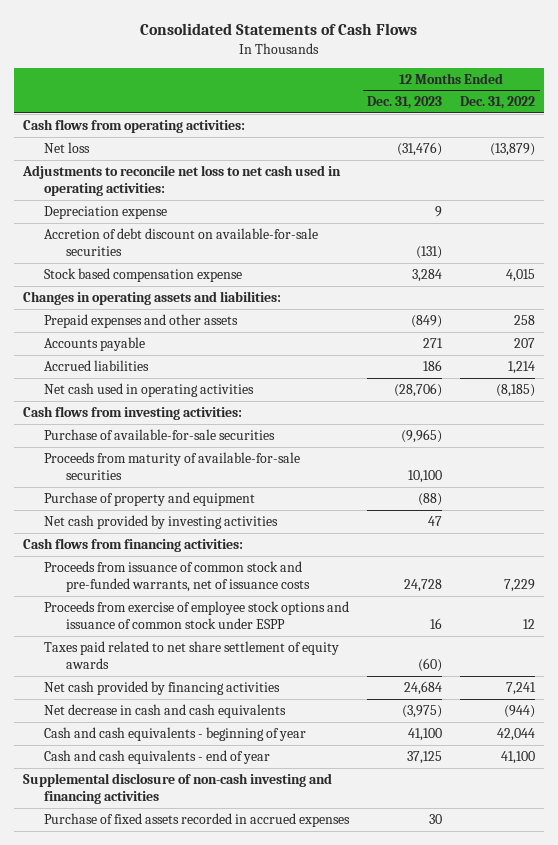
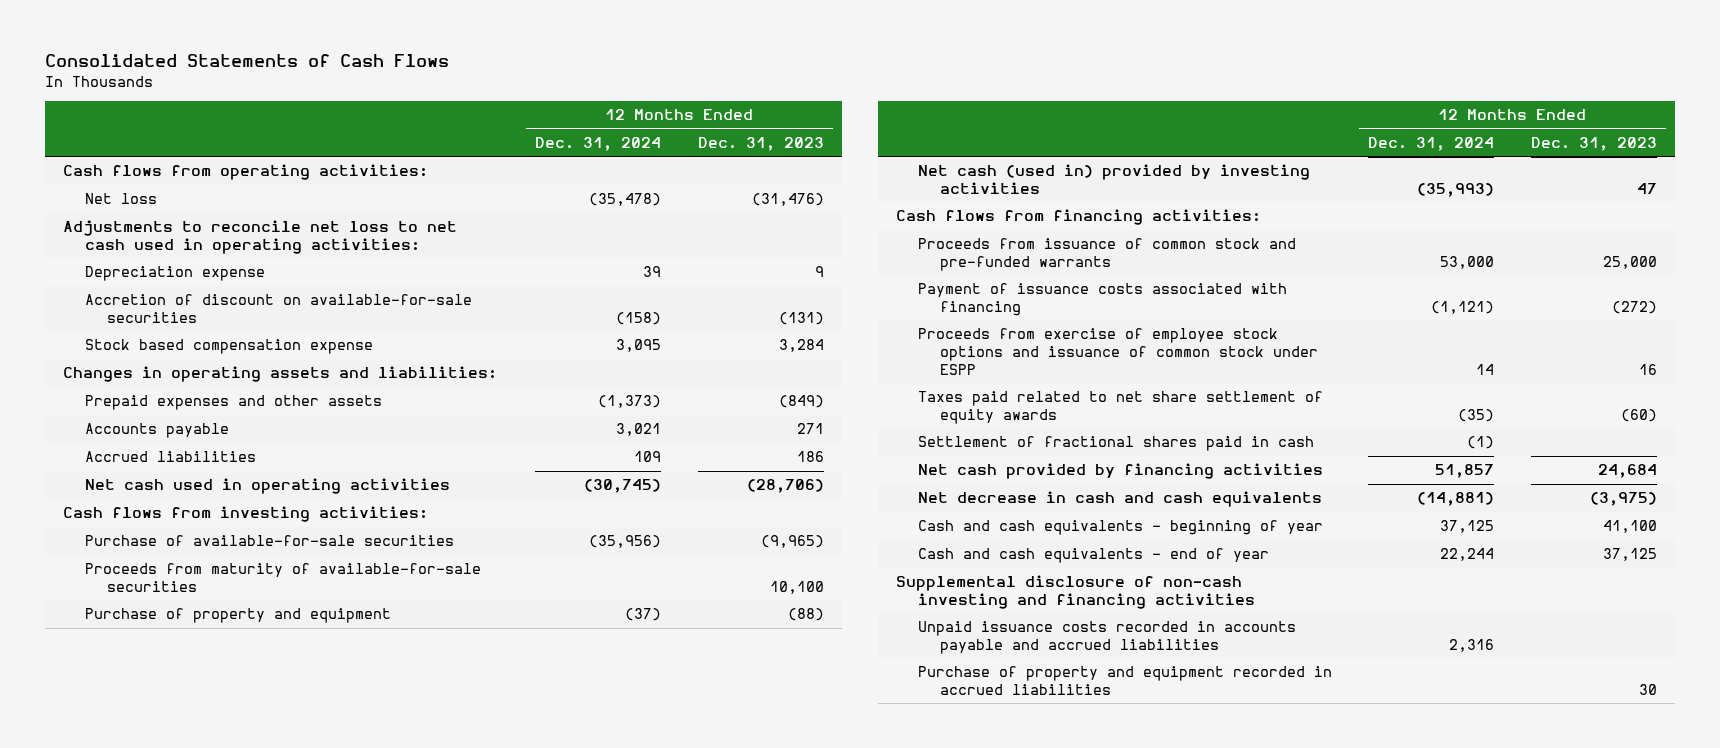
[460,96,536,110] Dec. 31, 2022 -> none
none -> [535,137,662,152] Dec. 31, 2024
[44,227,319,257] Accretion of debt discount on available-for-sale securities -> [84,294,472,324] Accretion of discount on available-for-sale securities
[44,514,279,529] Net cash provided by investing activities -> [918,164,1311,195] Net cash (used in) provided by investing activities
[44,560,310,593] Proceeds from issuance of common stock and pre-funded warrants, net of issuance costs -> [918,238,1297,272] Proceeds from issuance of common stock and pre-funded warrants
[404,579,443,593] 24,728 -> [1602,256,1657,270] 25,000
none -> [918,283,1288,317] Payment of issuance costs associated with financing
none -> [918,436,1315,452] Settlement of fractional shares paid in cash
none -> [918,621,1297,655] Unpaid issuance costs recorded in accounts payable and accrued liabilities
[44,812,351,827] Purchase of fixed assets recorded in accrued expenses -> [918,666,1333,696] Purchase of property and equipment recorded in accrued liabilities

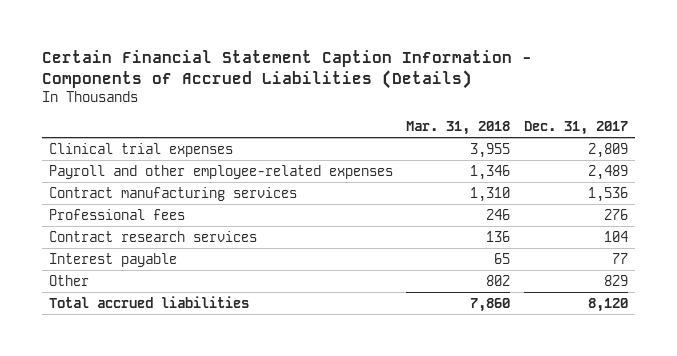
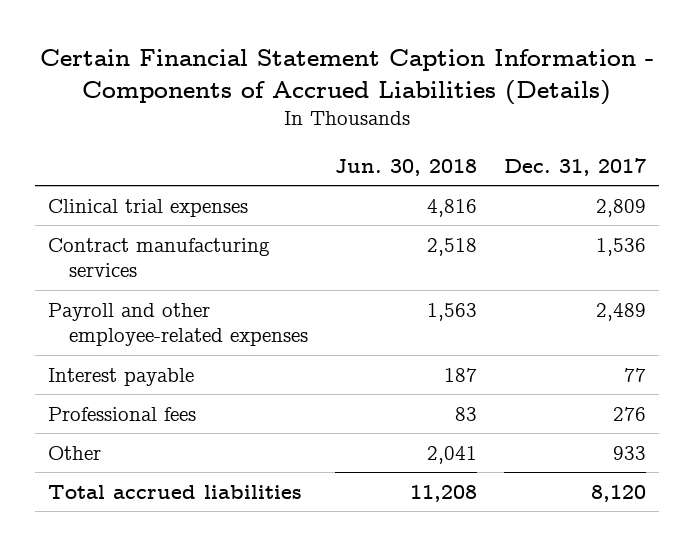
[406,121,511,136] Mar. 31, 2018 -> none
none -> [334,158,477,176] Jun. 30, 2018
[48,230,257,242] Contract research services -> none
[48,164,393,179] Payroll and other employee-related expenses -> [48,302,309,347] Payroll and other employee-related expenses
[48,208,185,220] Professional fees -> [48,406,197,421] Professional fees
[603,274,628,286] 829 -> [612,445,646,460] 933

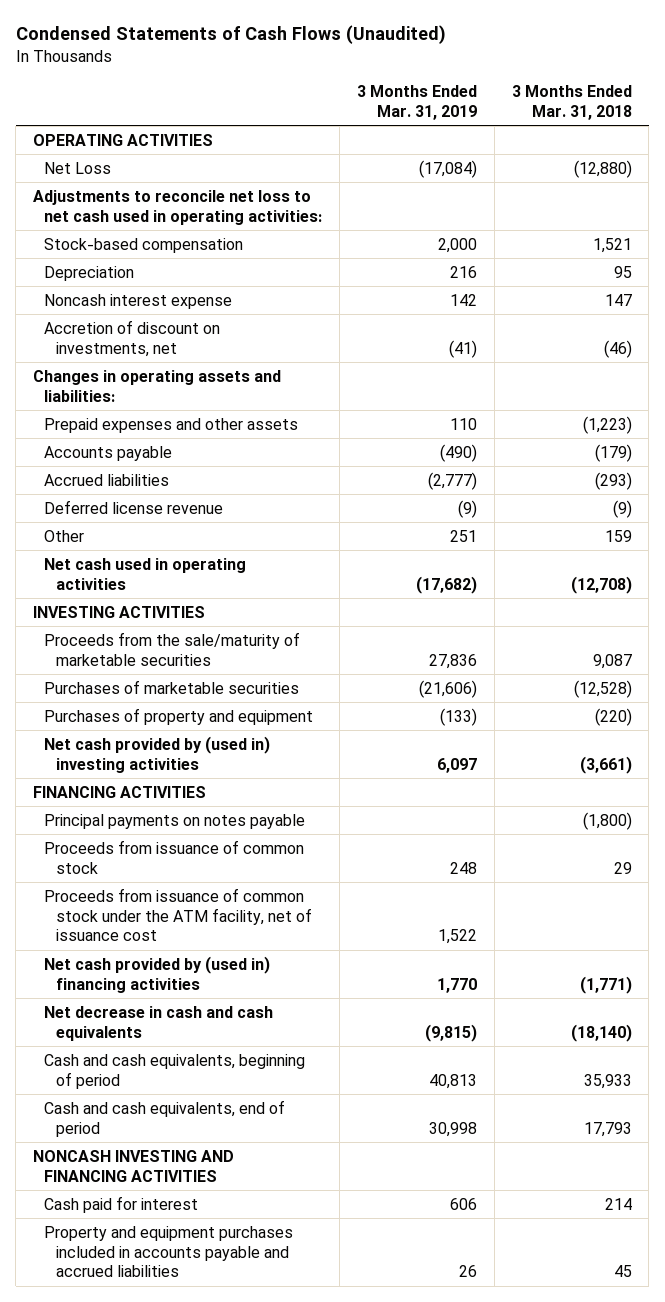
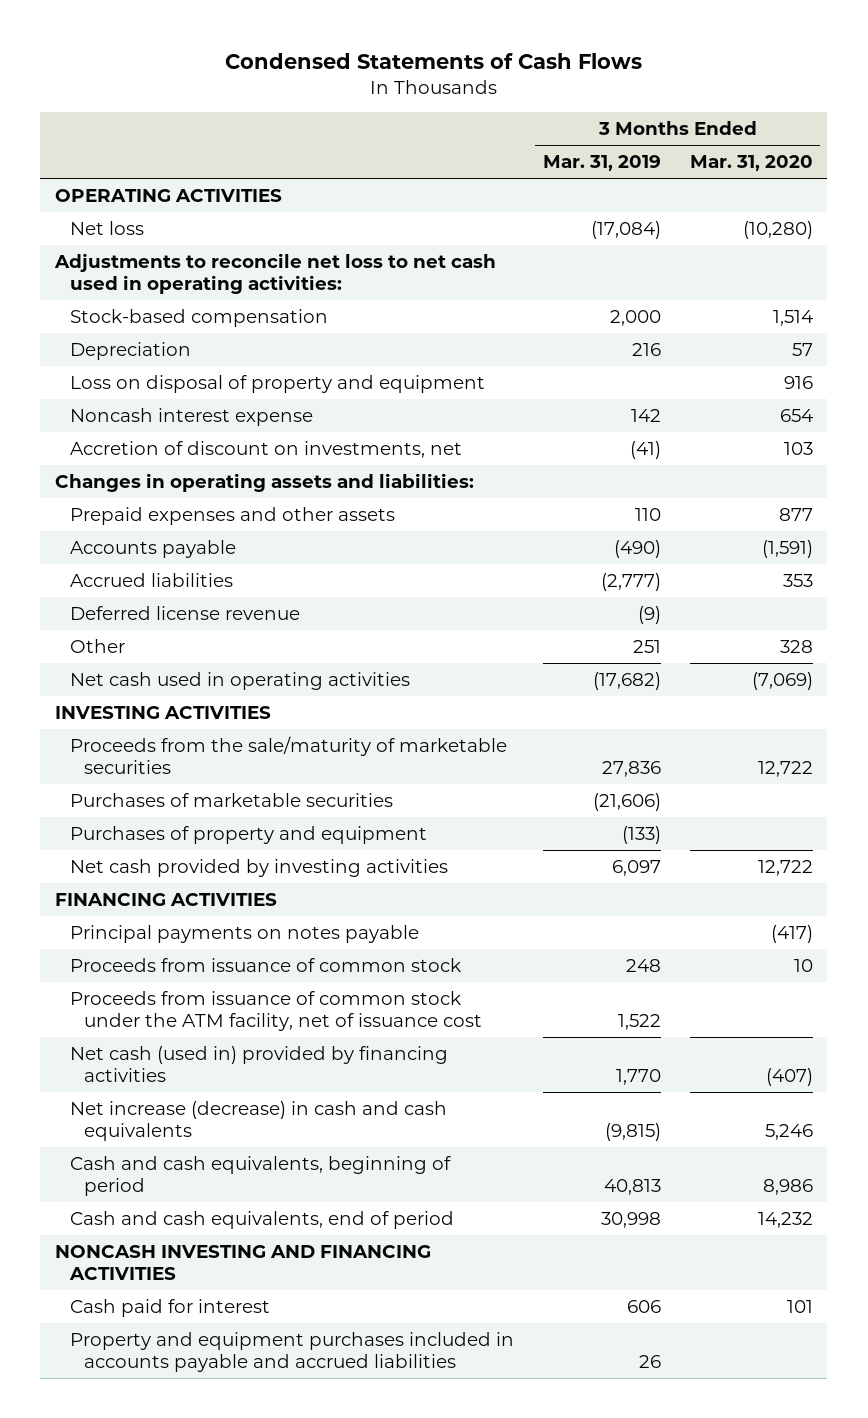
[15,25,446,45] Condensed Statements of Cash Flows (Unaudited) -> [224,52,642,69] Condensed Statements of Cash Flows
[511,85,632,120] 3 Months Ended Mar. 31, 2018 -> none
none -> [689,155,813,172] Mar. 31, 2020
[44,161,112,174] Net Loss -> [69,221,144,236] Net loss
none -> [69,375,485,394] Loss on disposal of property and equipment
[44,735,271,773] Net cash provided by (used in) investing activities -> [69,859,448,878] Net cash provided by investing activities
[44,955,271,993] Net cash provided by (used in) financing activities -> [69,1046,448,1082] Net cash (used in) provided by financing activities
[44,1005,274,1041] Net decrease in cash and cash equivalents -> [69,1101,447,1141] Net increase (decrease) in cash and cash equivalents

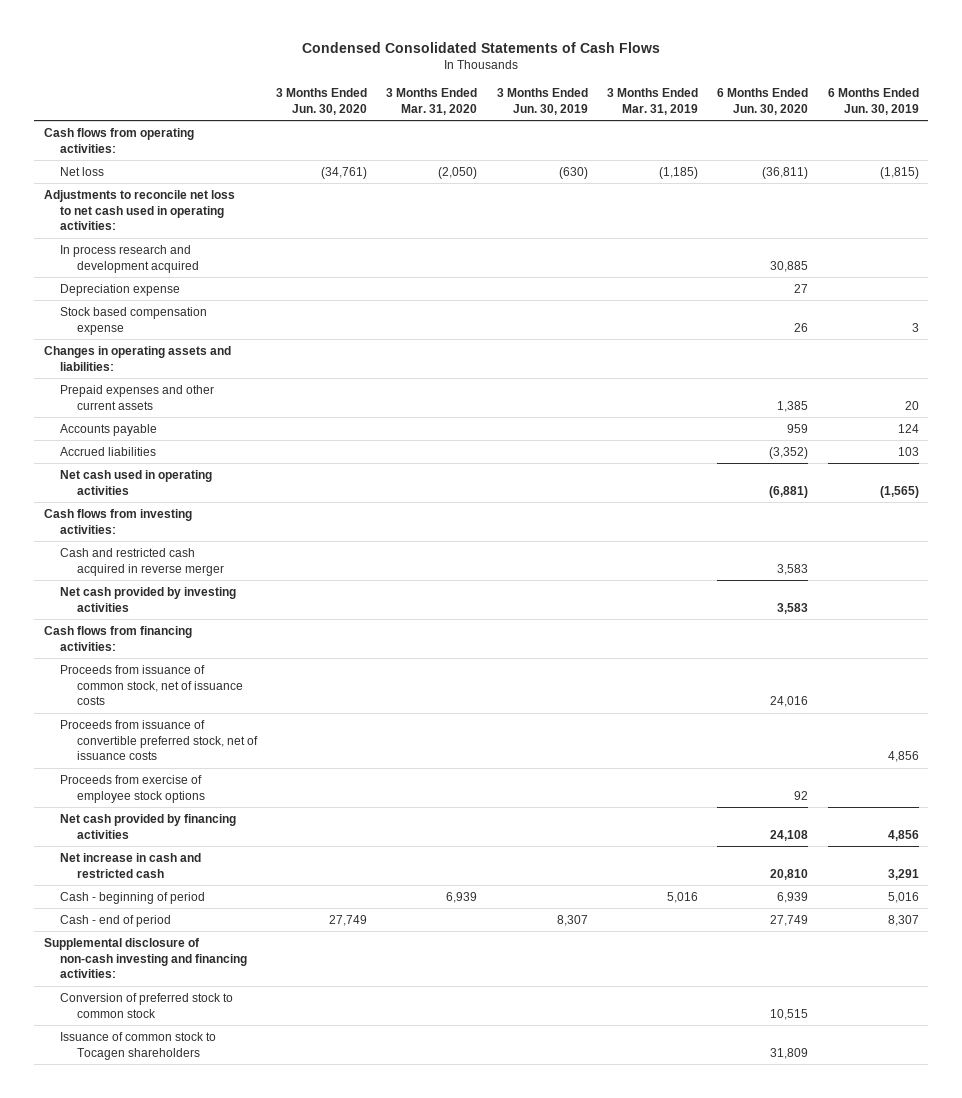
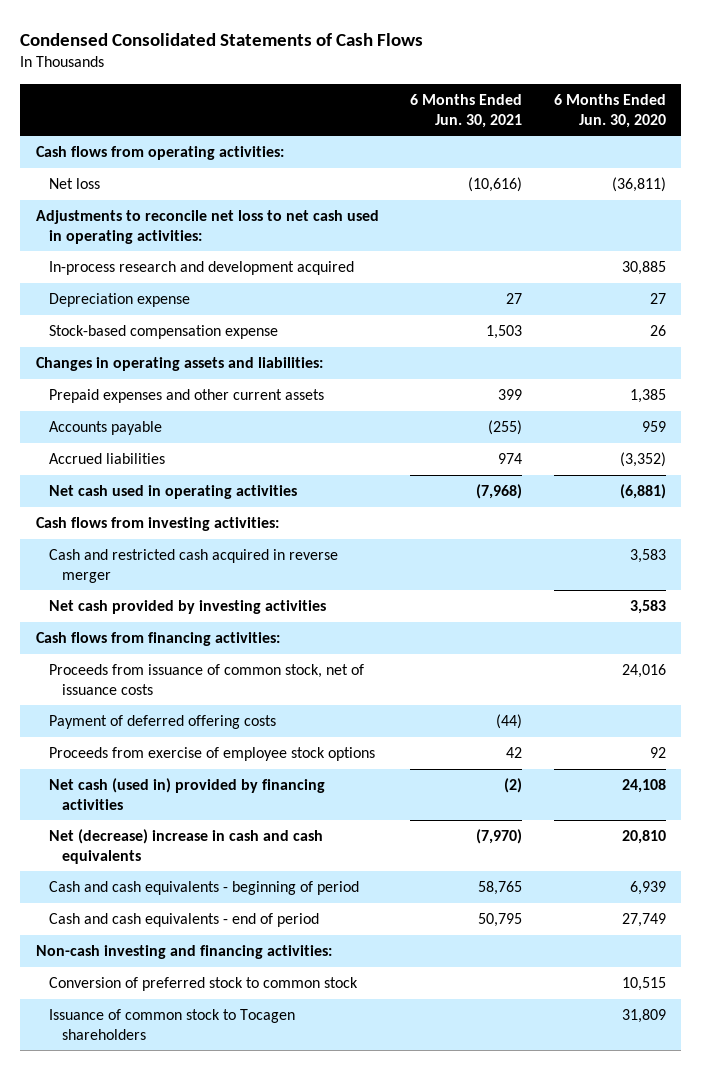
[275,88,367,116] 3 Months Ended Jun. 30, 2020 -> none
[386,88,478,116] 3 Months Ended Mar. 31, 2020 -> none
[496,88,588,116] 3 Months Ended Jun. 30, 2019 -> none
[606,88,698,116] 3 Months Ended Mar. 31, 2019 -> none
[827,88,919,116] 6 Months Ended Jun. 30, 2019 -> none
none -> [410,93,523,128] 6 Months Ended Jun. 30, 2021
[60,244,199,273] In process research and development acquired -> [49,261,355,276] In-process research and development acquired
[60,306,208,335] Stock based compensation expense -> [49,325,279,340] Stock-based compensation expense
[60,719,258,761] Proceeds from issuance of convertible preferred stock, net of issuance costs -> none
none -> [49,715,277,730] Payment of deferred offering costs
[60,813,237,839] Net cash provided by financing activities -> [49,778,326,810] Net cash (used in) provided by financing activities
[60,852,202,878] Net increase in cash and restricted cash -> [49,829,324,864] Net (decrease) increase in cash and cash equivalents
[60,891,206,904] Cash - beginning of period -> [49,881,360,896] Cash and cash equivalents - beginning of period
[60,914,172,927] Cash - end of period -> [49,913,320,928] Cash and cash equivalents - end of period
[43,937,248,979] Supplemental disclosure of non-cash investing and financing activities: -> [35,945,332,960] Non-cash investing and financing activities:

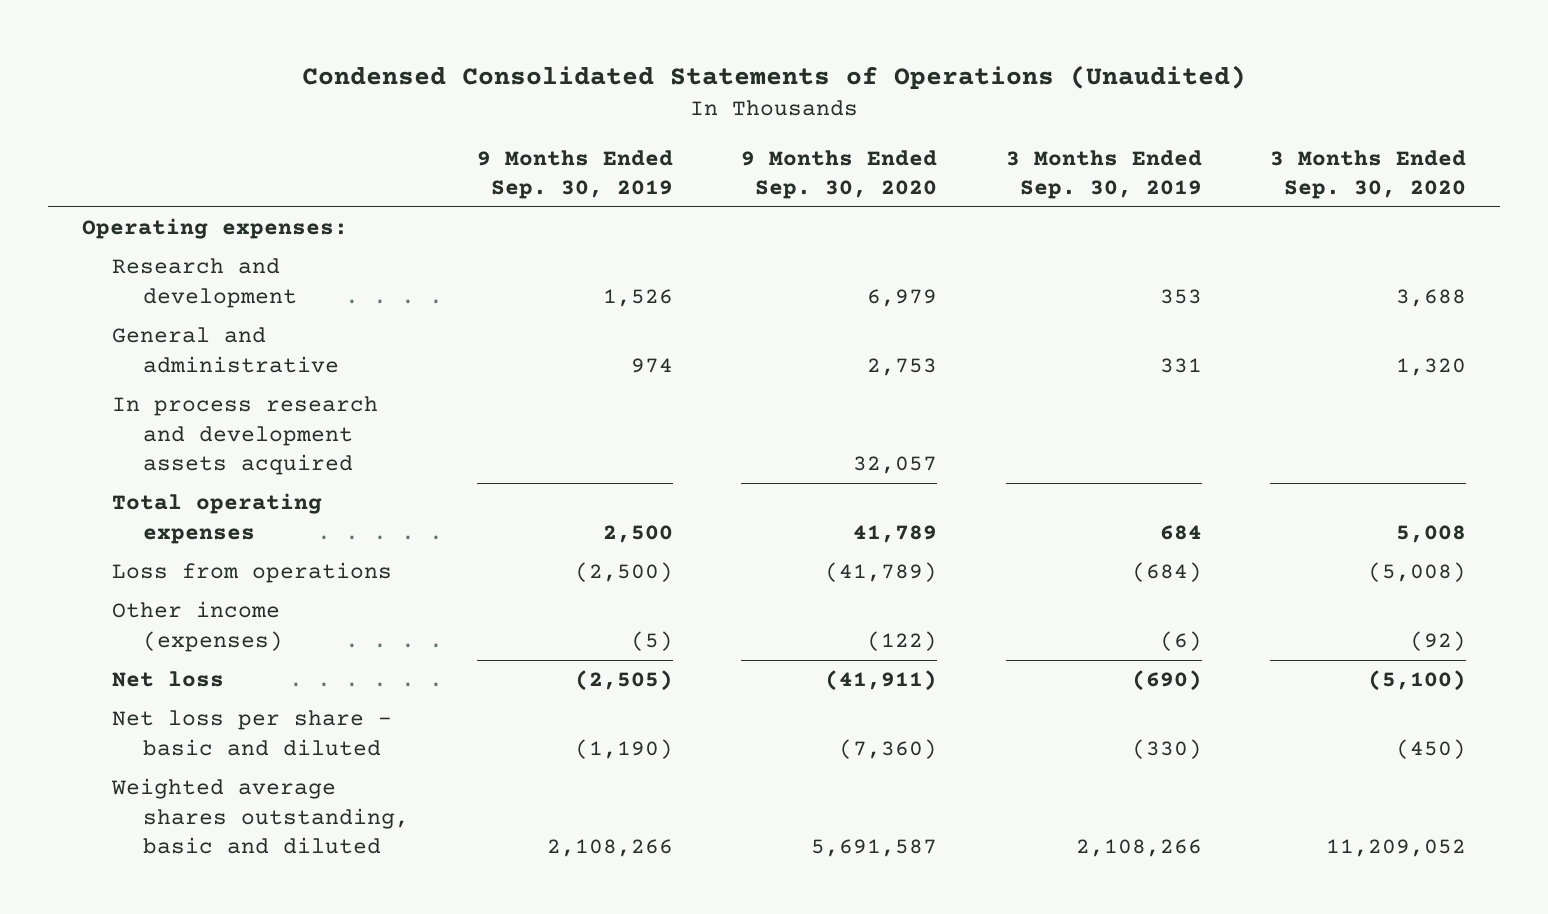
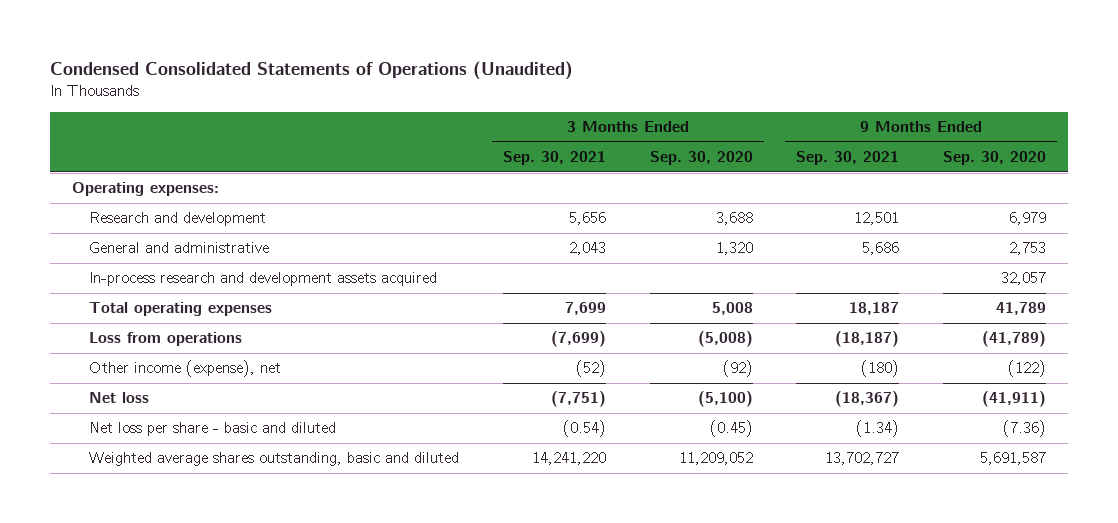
[477,149,674,200] 9 Months Ended Sep. 30, 2019 -> none
[1005,149,1202,200] 3 Months Ended Sep. 30, 2019 -> none
none -> [503,151,607,166] Sep. 30, 2021
none -> [796,151,900,166] Sep. 30, 2021
[112,396,379,476] In process research and development assets acquired -> [89,272,438,287] In-process research and development assets acquired
[112,601,283,652] Other income (expenses) -> [89,360,282,378] Other income (expense), net
[839,738,938,759] (7,360) -> [1002,420,1046,438] (7.36)
[1395,738,1466,759] (450) -> [709,420,753,438] (0.45)

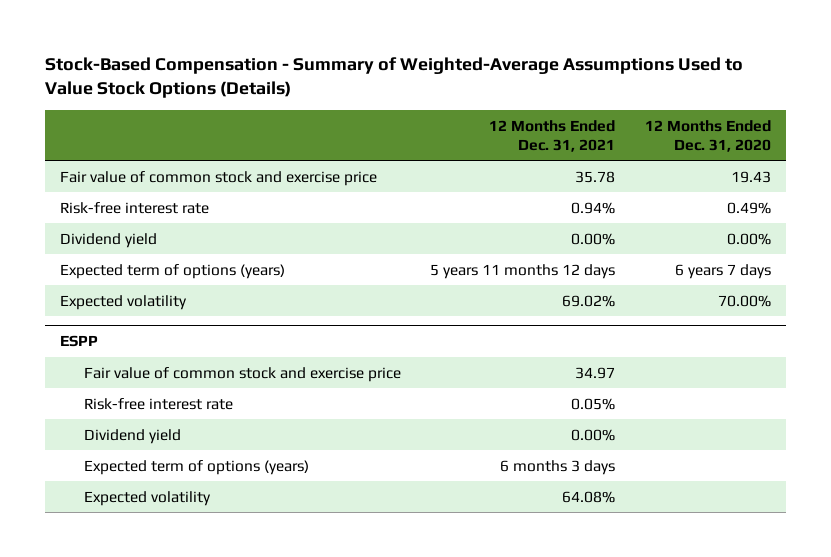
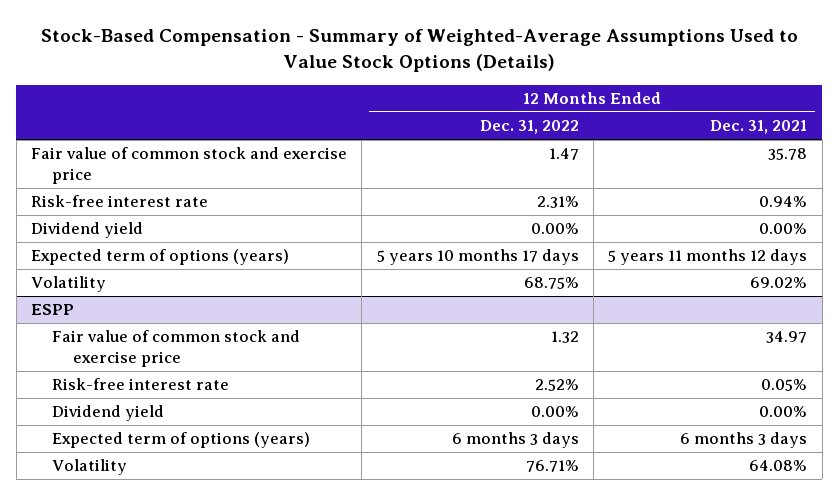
[644,119,771,152] 12 Months Ended Dec. 31, 2020 -> none
none -> [479,120,579,135] Dec. 31, 2022
[60,294,188,310] Expected volatility -> [30,276,106,293] Volatility
[83,490,211,506] Expected volatility -> [51,459,127,476] Volatility

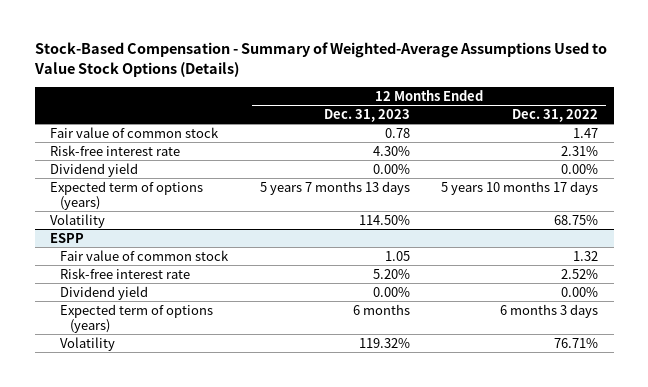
[710,120,808,135] Dec. 31, 2021 -> none
none -> [323,108,410,122] Dec. 31, 2023
[30,147,347,184] Fair value of common stock and exercise price -> [50,126,220,138] Fair value of common stock
[51,330,300,367] Fair value of common stock and exercise price -> [60,249,230,261] Fair value of common stock

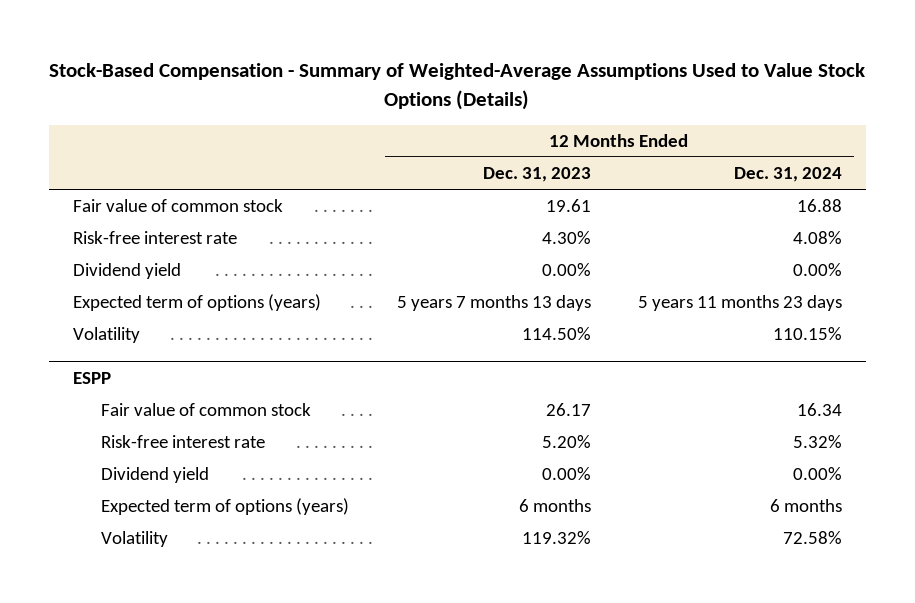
[511,108,598,122] Dec. 31, 2022 -> none
none -> [734,167,843,183] Dec. 31, 2024
[384,127,410,138] 0.78 -> [545,199,591,213] 19.61
[384,250,410,261] 1.05 -> [545,403,591,417] 26.17

